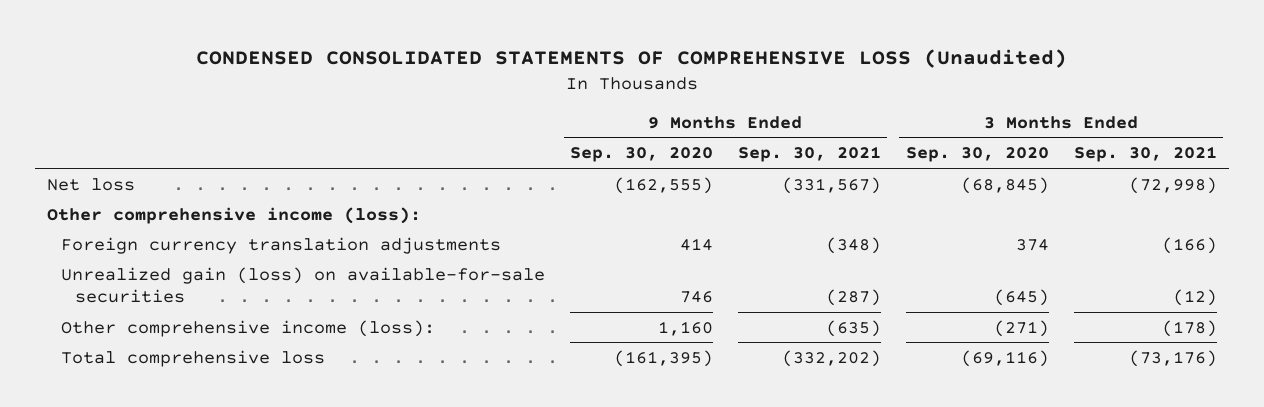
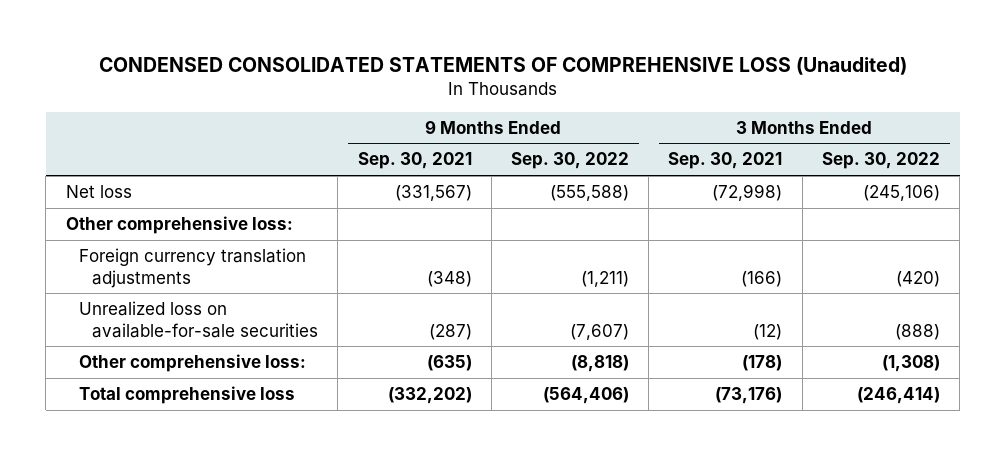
[569,147,713,163] Sep. 30, 2020 -> none
[905,147,1049,163] Sep. 30, 2020 -> none
none -> [511,152,630,170] Sep. 30, 2022
none -> [821,152,940,170] Sep. 30, 2022
[47,206,422,224] Other comprehensive income (loss): -> [65,216,293,235] Other comprehensive loss:
[61,266,546,304] Unrealized gain (loss) on available-for-sale securities -> [78,301,319,338] Unrealized loss on available-for-sale securities
[61,319,436,337] Other comprehensive income (loss): -> [78,354,306,373] Other comprehensive loss:

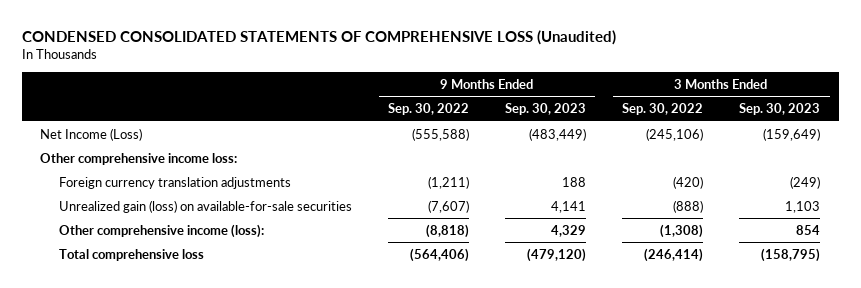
[357,152,472,170] Sep. 30, 2021 -> none
[668,152,783,170] Sep. 30, 2021 -> none
none -> [505,103,587,116] Sep. 30, 2023
none -> [739,103,821,116] Sep. 30, 2023
[65,185,132,199] Net loss -> [40,127,143,141] Net Income (Loss)
[65,216,293,235] Other comprehensive loss: -> [40,152,238,165] Other comprehensive income loss:
[78,301,319,338] Unrealized loss on available-for-sale securities -> [58,199,352,213] Unrealized gain (loss) on available-for-sale securities
[78,354,306,373] Other comprehensive loss: -> [58,223,264,238] Other comprehensive income (loss):

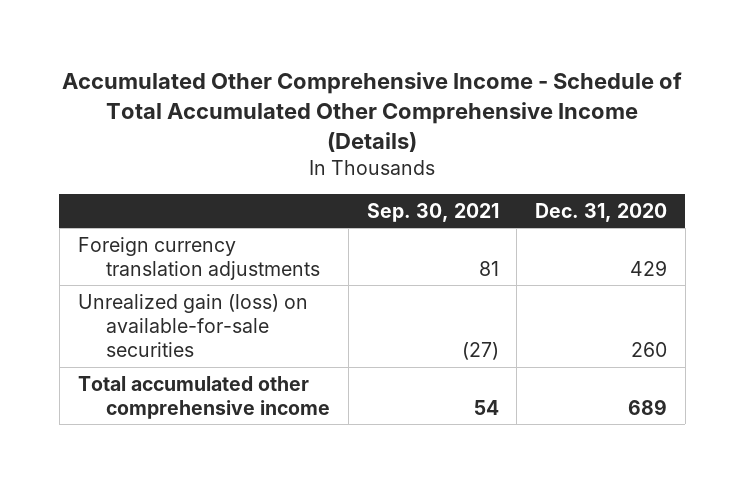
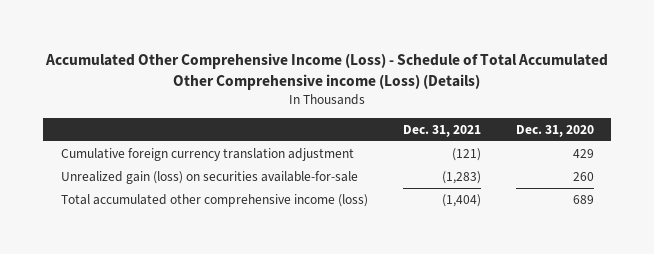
[62,72,683,153] Accumulated Other Comprehensive Income - Schedule of Total Accumulated Other Comprehensive Income (Details) -> [45,52,609,90] Accumulated Other Comprehensive Income (Loss) - Schedule of Total Accumulated Other Comprehensive income (Loss) (Details)
[366,202,499,222] Sep. 30, 2021 -> none
none -> [402,124,481,137] Dec. 31, 2021
[77,236,321,280] Foreign currency translation adjustments -> [60,148,354,162] Cumulative foreign currency translation adjustment
[77,293,308,358] Unrealized gain (loss) on available-for-sale securities -> [60,171,358,185] Unrealized gain (loss) on securities available-for-sale
[77,375,331,419] Total accumulated other comprehensive income -> [60,194,368,208] Total accumulated other comprehensive income (loss)

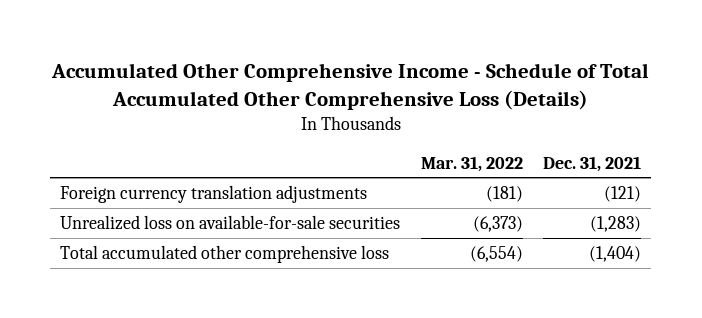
[45,52,609,90] Accumulated Other Comprehensive Income (Loss) - Schedule of Total Accumulated Other Comprehensive income (Loss) (Details) -> [50,62,649,110] Accumulated Other Comprehensive Income - Schedule of Total Accumulated Other Comprehensive Loss (Details)
[515,124,594,137] Dec. 31, 2020 -> none
none -> [420,155,523,172] Mar. 31, 2022
[60,148,354,162] Cumulative foreign currency translation adjustment -> [60,184,368,203] Foreign currency translation adjustments
[60,171,358,185] Unrealized gain (loss) on securities available-for-sale -> [60,214,401,230] Unrealized loss on available-for-sale securities
[60,194,368,208] Total accumulated other comprehensive income (loss) -> [60,244,390,263] Total accumulated other comprehensive loss

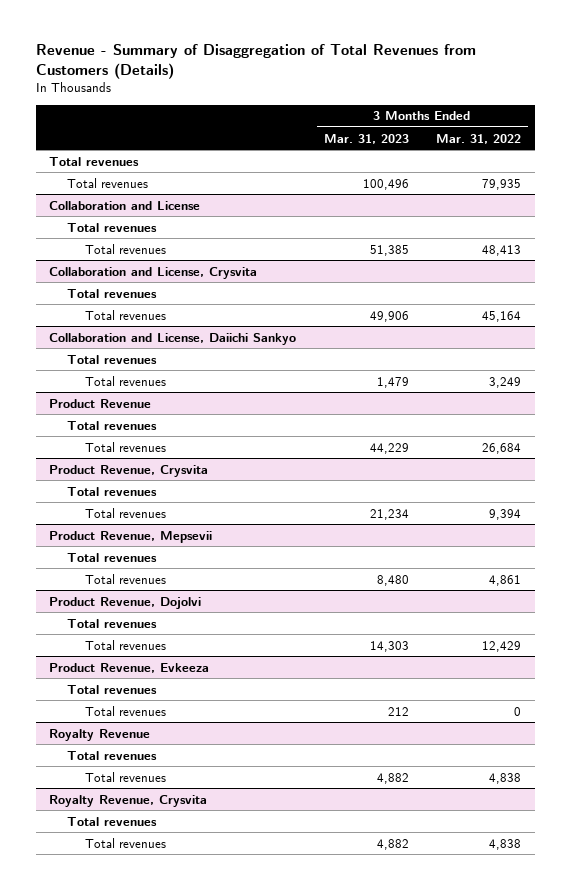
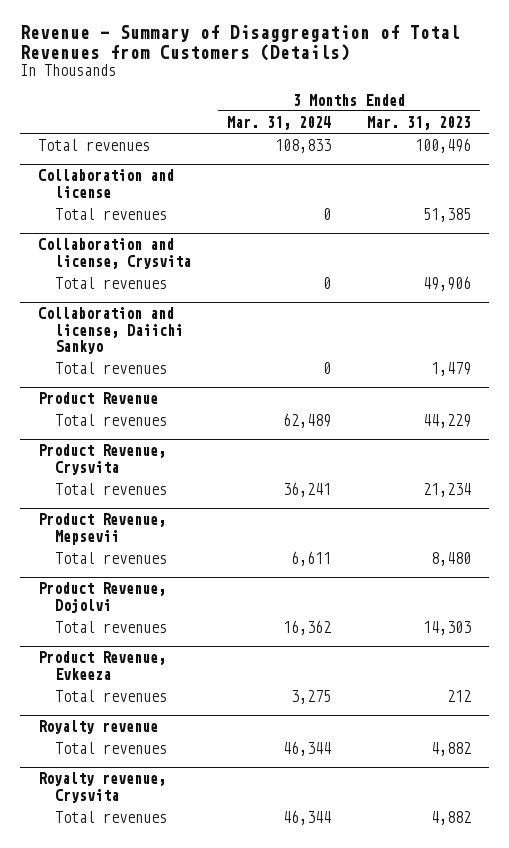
[436,133,522,144] Mar. 31, 2022 -> none
none -> [226,115,331,130] Mar. 31, 2024
[49,156,140,166] Total revenues -> none
[67,222,158,232] Total revenues -> none
[49,200,201,210] Collaboration and License -> [37,169,174,198] Collaboration and license
[67,288,158,298] Total revenues -> none
[49,266,258,279] Collaboration and License, Crysvita -> [37,238,191,269] Collaboration and license, Crysvita
[67,354,158,364] Total revenues -> none
[49,332,297,345] Collaboration and License, Daiichi Sankyo -> [37,307,183,355] Collaboration and license, Daiichi Sankyo
[67,420,158,430] Total revenues -> none
[67,486,158,496] Total revenues -> none
[67,552,158,562] Total revenues -> none
[67,618,158,628] Total revenues -> none
[67,684,158,694] Total revenues -> none
[67,750,158,760] Total revenues -> none
[49,728,151,741] Royalty Revenue -> [37,720,158,735] Royalty revenue
[67,816,158,826] Total revenues -> none
[49,794,208,807] Royalty Revenue, Crysvita -> [37,772,166,803] Royalty revenue, Crysvita

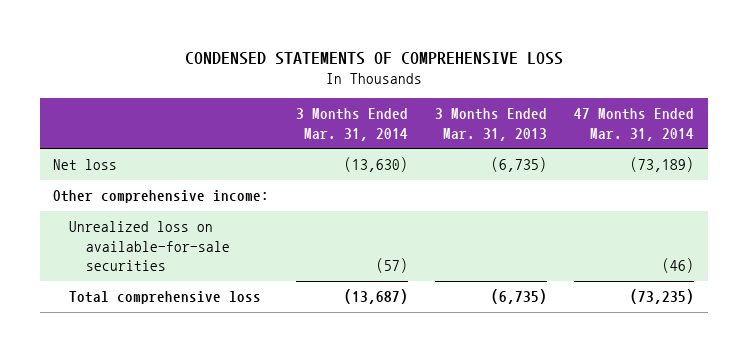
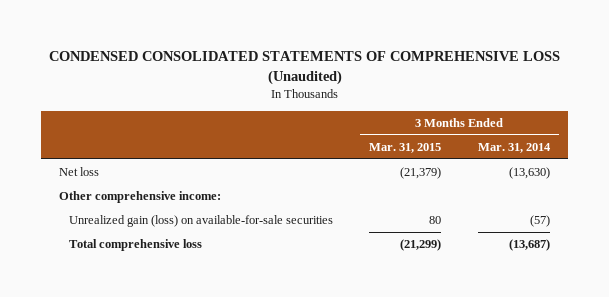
[184,51,563,65] CONDENSED STATEMENTS OF COMPREHENSIVE LOSS -> [48,50,560,85] CONDENSED CONSOLIDATED STATEMENTS OF COMPREHENSIVE LOSS (Unaudited)
[435,108,548,141] 3 Months Ended Mar. 31, 2013 -> none
[574,108,695,141] 47 Months Ended Mar. 31, 2014 -> none
none -> [369,142,442,153] Mar. 31, 2015
[69,221,230,272] Unrealized loss on available-for-sale securities -> [68,215,333,228] Unrealized gain (loss) on available-for-sale securities

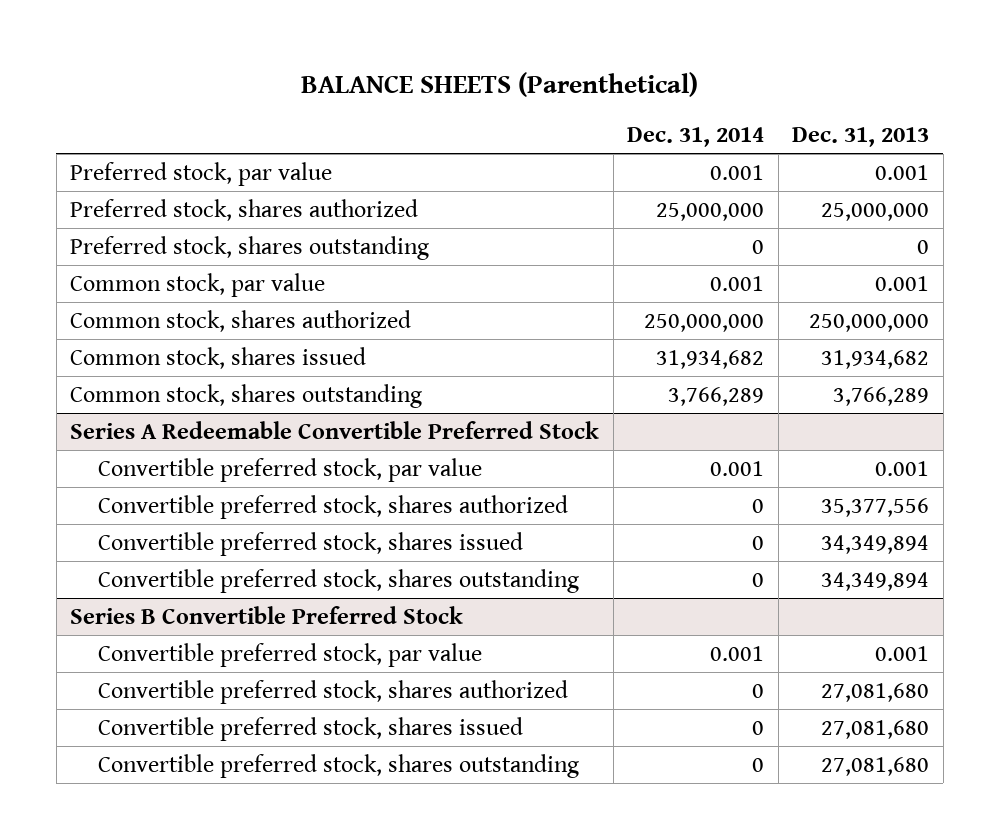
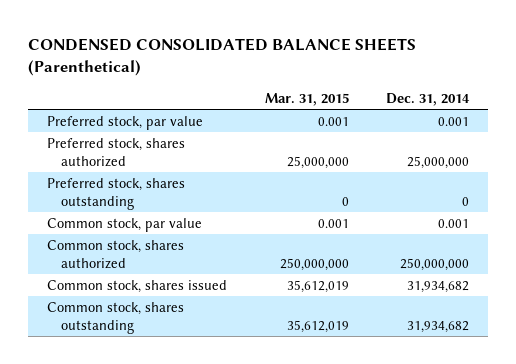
[300,71,698,97] BALANCE SHEETS (Parenthetical) -> [27,38,416,77] CONDENSED CONSOLIDATED BALANCE SHEETS (Parenthetical)
[792,126,930,147] Dec. 31, 2013 -> none
none -> [264,92,349,106] Mar. 31, 2015
[70,420,600,439] Series A Redeemable Convertible Preferred Stock -> none
[98,457,483,482] Convertible preferred stock, par value -> none
[98,494,569,519] Convertible preferred stock, shares authorized -> none
[98,531,524,556] Convertible preferred stock, shares issued -> none
[98,568,580,593] Convertible preferred stock, shares outstanding -> none
[70,605,464,624] Series B Convertible Preferred Stock -> none
[98,642,483,667] Convertible preferred stock, par value -> none
[98,679,569,704] Convertible preferred stock, shares authorized -> none
[98,716,524,741] Convertible preferred stock, shares issued -> none
[98,753,580,778] Convertible preferred stock, shares outstanding -> none
[668,386,765,406] 3,766,289 -> [407,320,470,333] 31,934,682

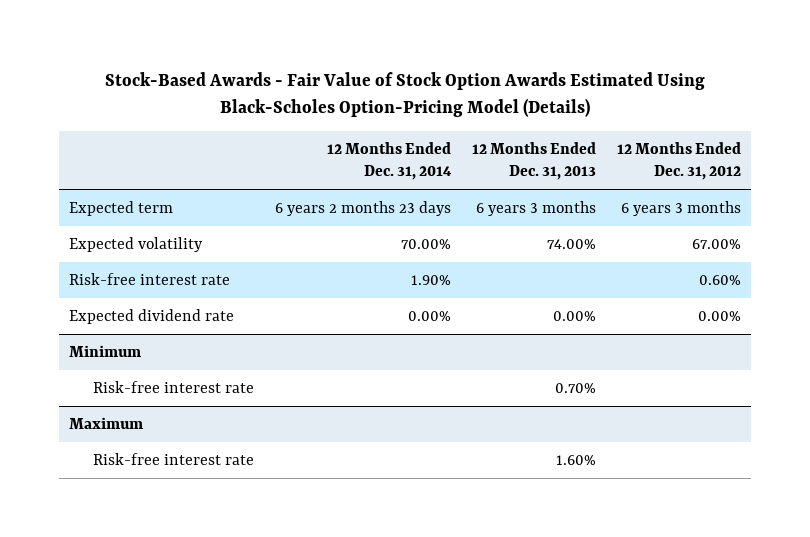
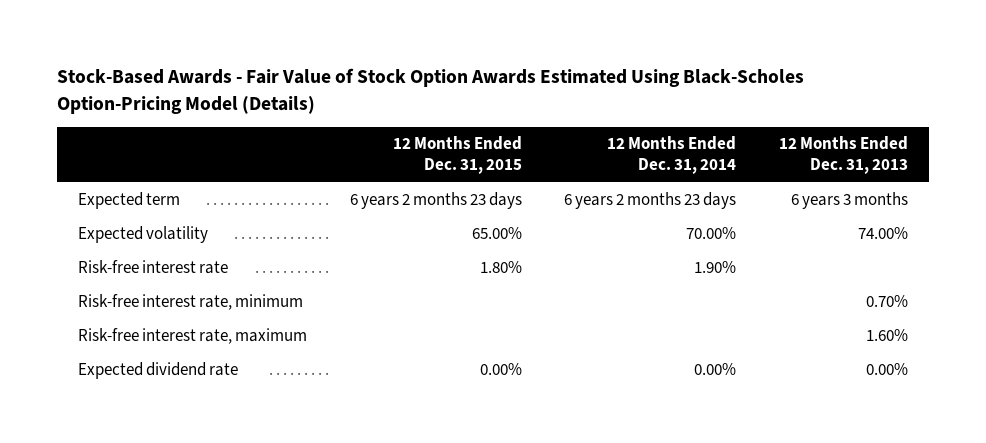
[616,141,741,181] 12 Months Ended Dec. 31, 2012 -> none
none -> [392,136,522,174] 12 Months Ended Dec. 31, 2015
none -> [78,293,304,310] Risk-free interest rate, minimum
none -> [78,327,308,344] Risk-free interest rate, maximum
[69,345,142,358] Minimum -> none
[92,381,254,394] Risk-free interest rate -> none
[69,417,144,430] Maximum -> none
[92,453,254,466] Risk-free interest rate -> none

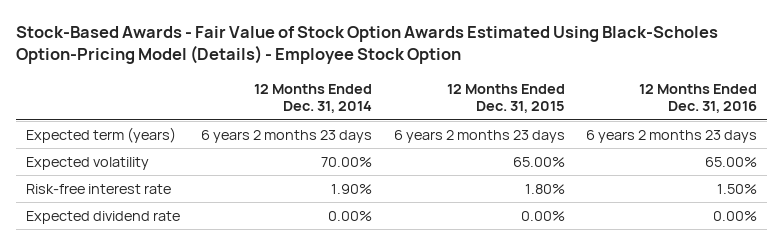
[57,68,805,114] Stock-Based Awards - Fair Value of Stock Option Awards Estimated Using Black-Scholes Option-Pricing Model (Details) -> [15,25,718,65] Stock-Based Awards - Fair Value of Stock Option Awards Estimated Using Black-Scholes Option-Pricing Model (Details) - Employee Stock Option
[778,136,908,174] 12 Months Ended Dec. 31, 2013 -> none
none -> [638,83,757,114] 12 Months Ended Dec. 31, 2016
[78,191,181,209] Expected term -> [26,126,177,143] Expected term (years)
[78,293,304,310] Risk-free interest rate, minimum -> none
[78,327,308,344] Risk-free interest rate, maximum -> none

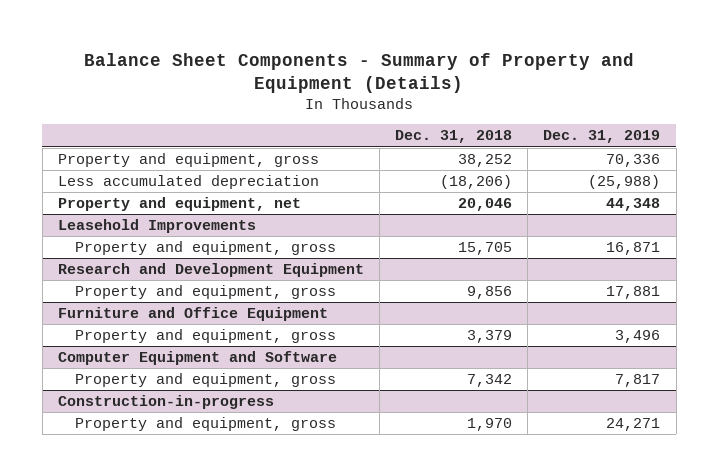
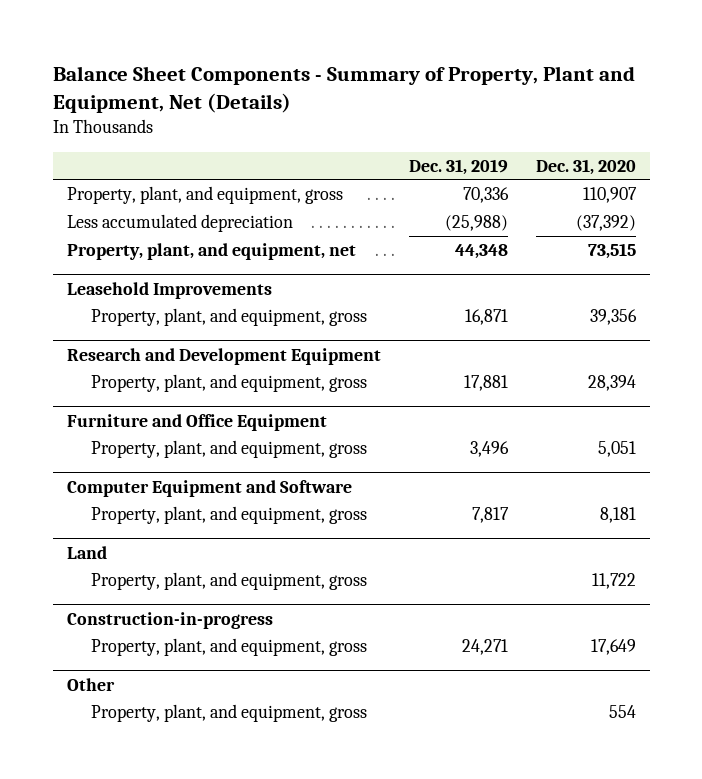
[84,52,635,93] Balance Sheet Components - Summary of Property and Equipment (Details) -> [52,65,635,113] Balance Sheet Components - Summary of Property, Plant and Equipment, Net (Details)
[395,130,513,144] Dec. 31, 2018 -> none
none -> [535,158,636,175] Dec. 31, 2020
[57,153,319,168] Property and equipment, gross -> [66,185,343,204] Property, plant, and equipment, gross
[57,197,301,212] Property and equipment, net -> [66,242,356,260] Property, plant, and equipment, net
[75,241,337,256] Property and equipment, gross -> [91,307,368,326] Property, plant, and equipment, gross
[75,285,337,300] Property and equipment, gross -> [91,373,368,392] Property, plant, and equipment, gross
[75,329,337,344] Property and equipment, gross -> [91,439,368,458] Property, plant, and equipment, gross
[75,373,337,388] Property and equipment, gross -> [91,505,368,524] Property, plant, and equipment, gross
none -> [66,545,107,559] Land
none -> [91,571,368,590] Property, plant, and equipment, gross
[75,417,337,432] Property and equipment, gross -> [91,637,368,656] Property, plant, and equipment, gross
none -> [66,677,115,691] Other
none -> [91,703,368,722] Property, plant, and equipment, gross

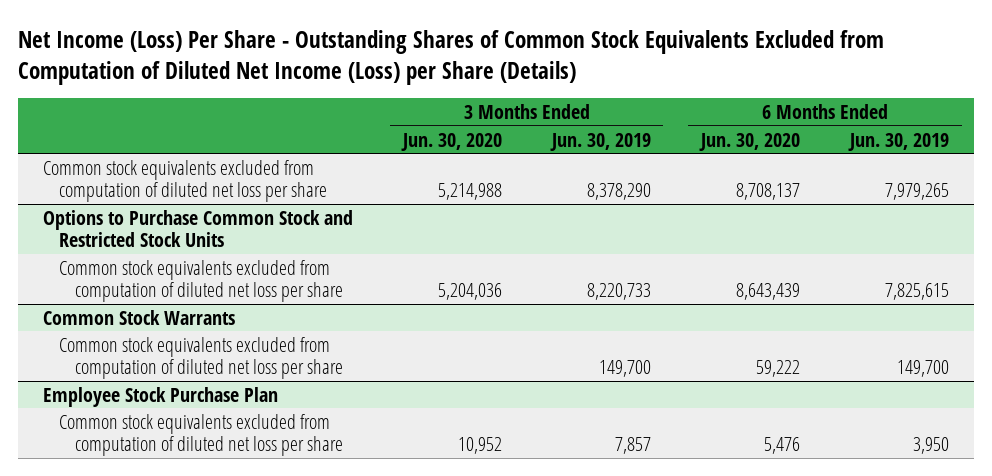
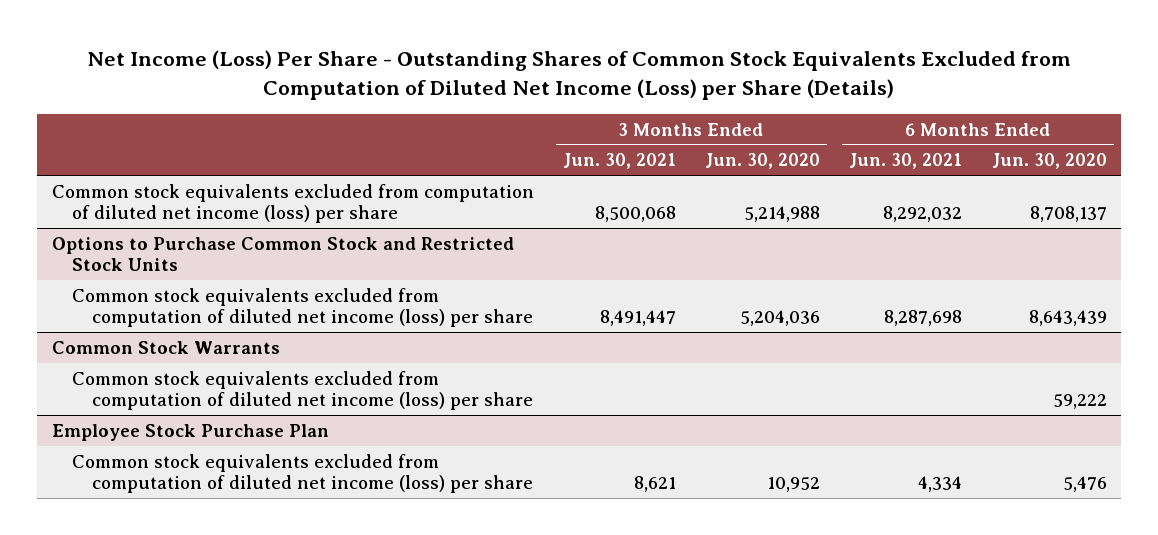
[549,132,651,151] Jun. 30, 2019 -> none
[848,132,950,151] Jun. 30, 2019 -> none
none -> [562,153,676,170] Jun. 30, 2021
none -> [849,153,963,170] Jun. 30, 2021
[42,159,327,203] Common stock equivalents excluded from computation of diluted net loss per share -> [51,183,534,224] Common stock equivalents excluded from computation of diluted net income (loss) per share
[58,259,343,303] Common stock equivalents excluded from computation of diluted net loss per share -> [71,287,533,328] Common stock equivalents excluded from computation of diluted net income (loss) per share
[58,336,343,380] Common stock equivalents excluded from computation of diluted net loss per share -> [71,370,533,411] Common stock equivalents excluded from computation of diluted net income (loss) per share
[58,413,343,457] Common stock equivalents excluded from computation of diluted net loss per share -> [71,453,533,494] Common stock equivalents excluded from computation of diluted net income (loss) per share

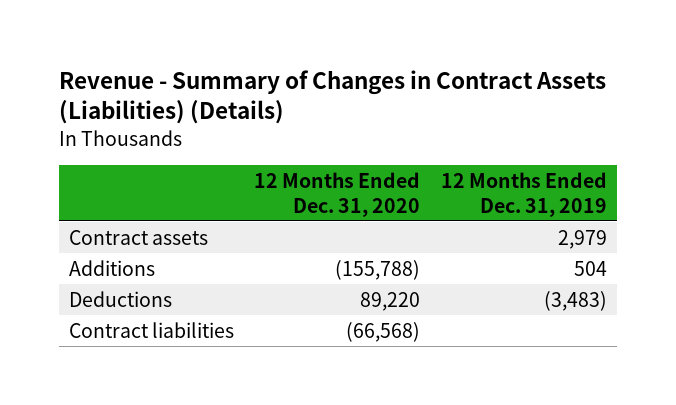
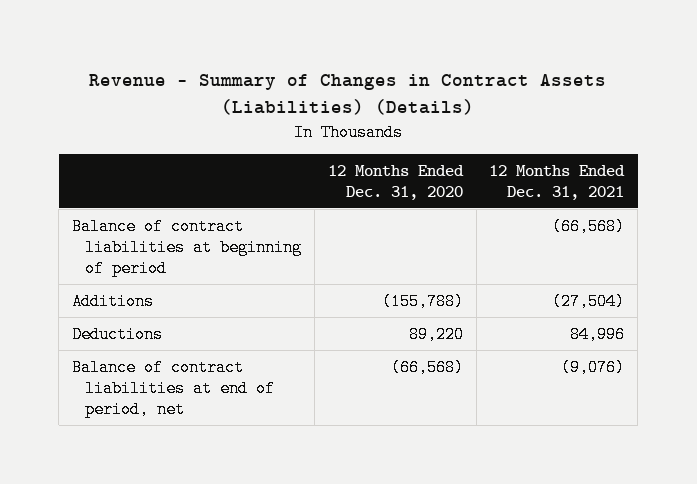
[440,171,607,217] 12 Months Ended Dec. 31, 2019 -> none
none -> [489,164,626,200] 12 Months Ended Dec. 31, 2021
[68,229,208,245] Contract assets -> none
none -> [72,217,303,277] Balance of contract liabilities at beginning of period
[68,321,234,338] Contract liabilities -> [72,358,276,418] Balance of contract liabilities at end of period, net

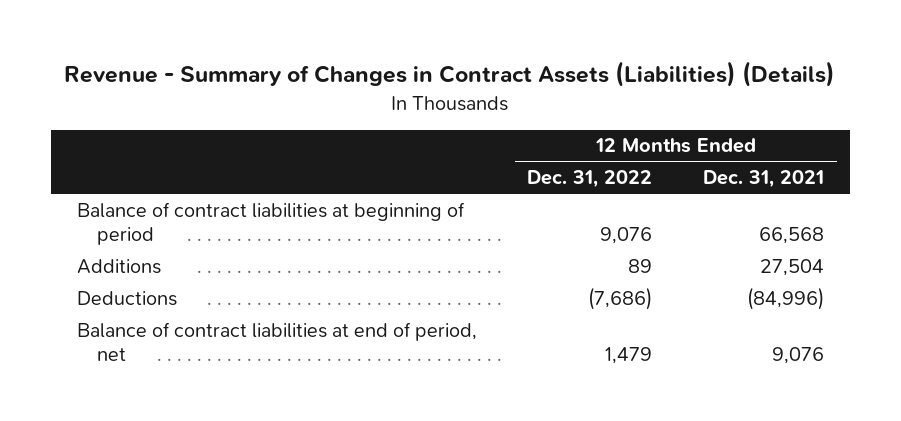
[327,164,464,200] 12 Months Ended Dec. 31, 2020 -> none
none -> [527,170,653,189] Dec. 31, 2022
[552,217,626,235] (66,568) -> [759,227,825,245] 66,568
[552,292,626,310] (27,504) -> [760,258,825,276] 27,504
[570,325,626,343] 84,996 -> [747,286,825,310] (84,996)
[561,358,626,376] (9,076) -> [772,347,825,365] 9,076

